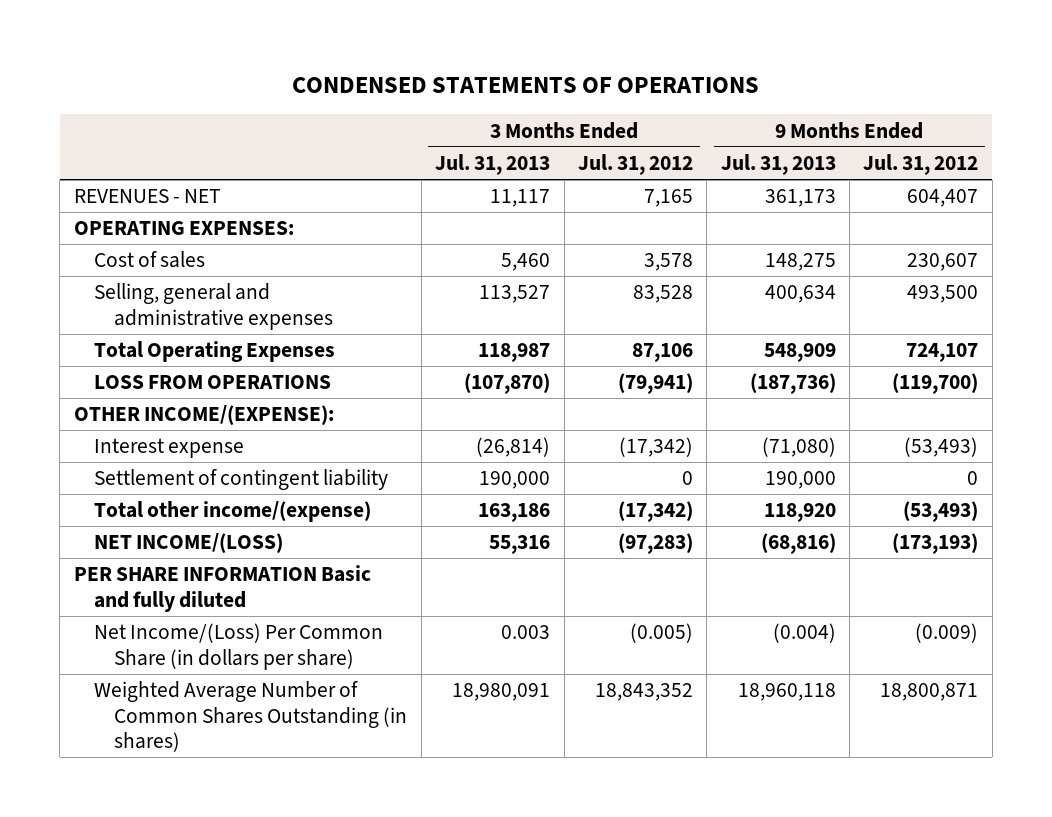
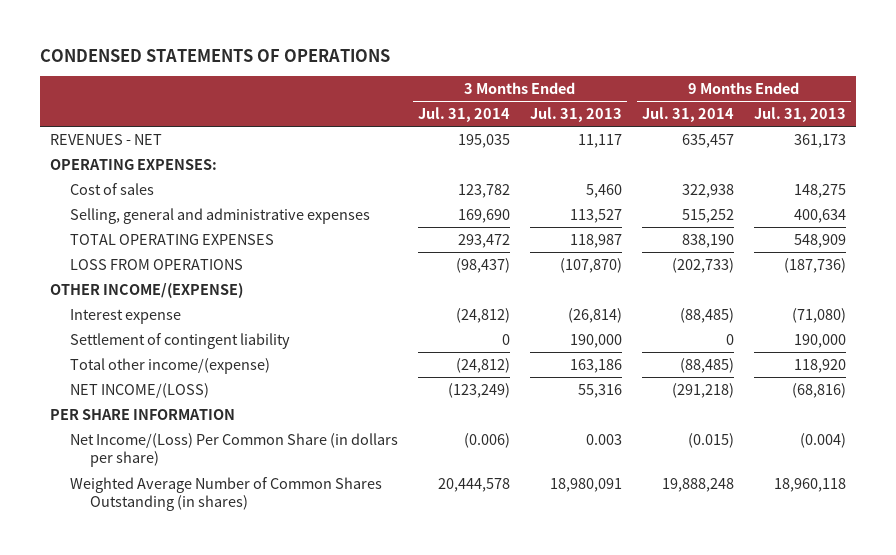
[577,154,693,176] Jul. 31, 2012 -> none
[863,154,979,176] Jul. 31, 2012 -> none
none -> [417,106,510,122] Jul. 31, 2014
none -> [641,106,734,122] Jul. 31, 2014
[94,341,336,363] Total Operating Expenses -> [69,233,274,245] TOTAL OPERATING EXPENSES
[73,405,334,426] OTHER INCOME/(EXPENSE): -> [49,282,243,298] OTHER INCOME/(EXPENSE)
[73,565,371,612] PER SHARE INFORMATION Basic and fully diluted -> [49,408,235,420] PER SHARE INFORMATION

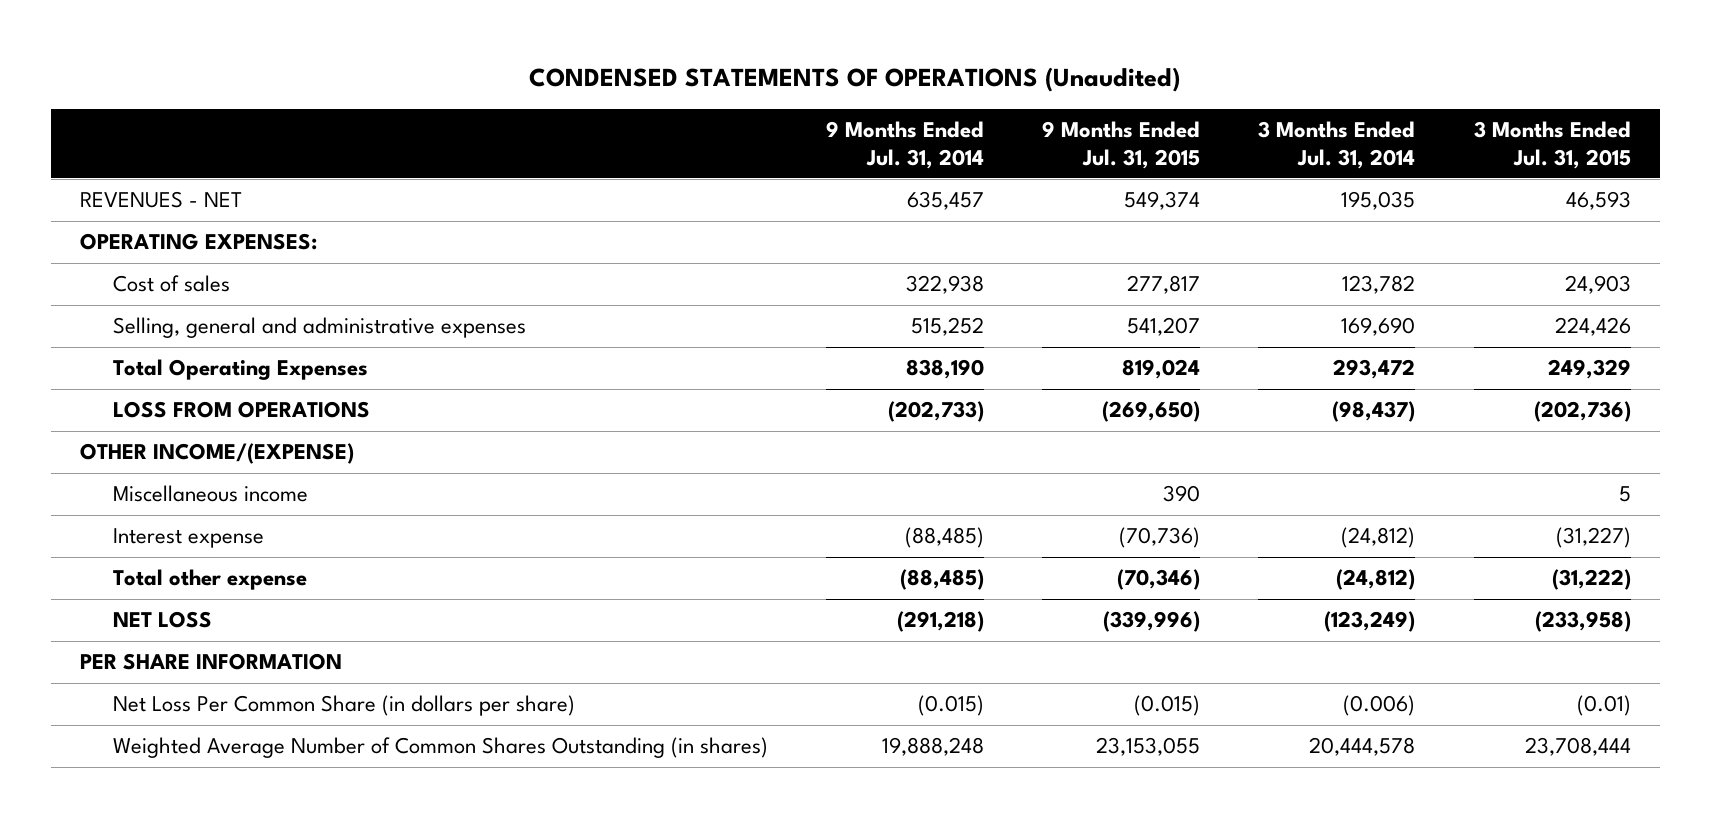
[39,48,390,62] CONDENSED STATEMENTS OF OPERATIONS -> [529,67,1181,93] CONDENSED STATEMENTS OF OPERATIONS (Unaudited)
[529,106,622,122] Jul. 31, 2013 -> none
[754,106,847,122] Jul. 31, 2013 -> none
none -> [1042,120,1201,169] 9 Months Ended Jul. 31, 2015
none -> [1473,120,1631,169] 3 Months Ended Jul. 31, 2015
[69,233,274,245] TOTAL OPERATING EXPENSES -> [113,359,369,381] Total Operating Expenses
none -> [113,485,309,503] Miscellaneous income
[69,332,290,349] Settlement of contingent liability -> none
[69,357,270,374] Total other income/(expense) -> [113,569,308,591] Total other expense
[69,382,209,398] NET INCOME/(LOSS) -> [113,611,213,629] NET LOSS
[69,432,398,468] Net Income/(Loss) Per Common Share (in dollars per share) -> [113,695,576,717] Net Loss Per Common Share (in dollars per share)

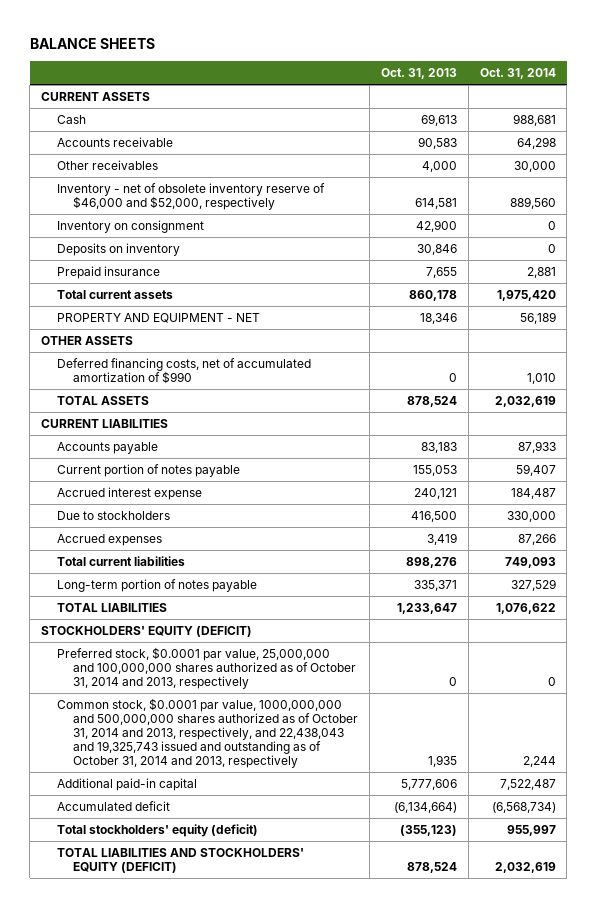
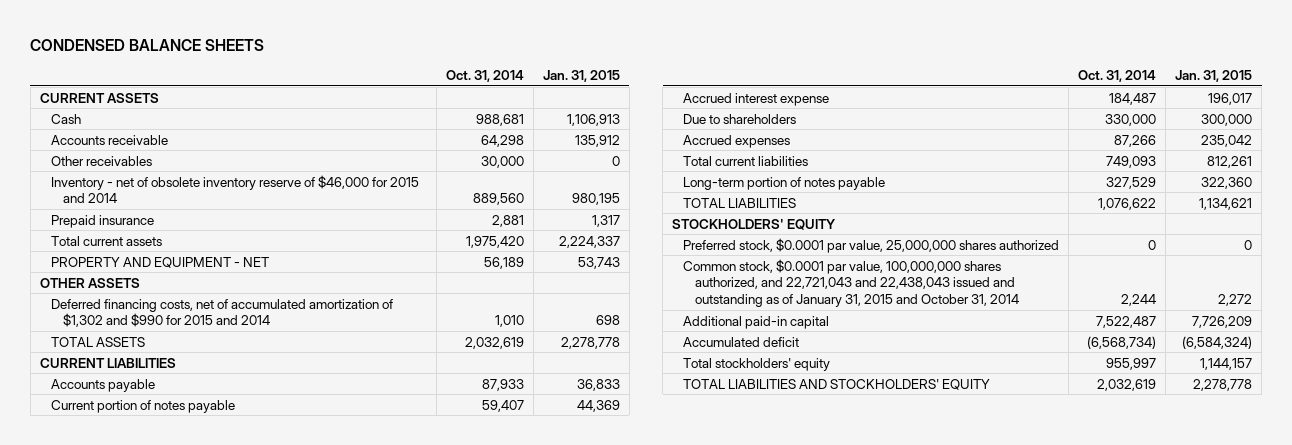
[29,37,155,49] BALANCE SHEETS -> [30,39,265,52] CONDENSED BALANCE SHEETS
[380,68,457,80] Oct. 31, 2013 -> none
none -> [542,70,620,83] Jan. 31, 2015
[57,220,205,234] Inventory on consignment -> none
[57,243,181,257] Deposits on inventory -> none
[57,183,326,211] Inventory - net of obsolete inventory reserve of $46,000 and $52,000, respectively -> [51,174,420,204] Inventory - net of obsolete inventory reserve of $46,000 for 2015 and 2014
[57,358,312,385] Deferred financing costs, net of accumulated amortization of $990 -> [51,298,394,328] Deferred financing costs, net of accumulated amortization of $1,302 and $990 for 2015 and 2014
[57,511,171,521] Due to stockholders -> [683,113,797,124] Due to shareholders
[41,626,253,638] STOCKHOLDERS' EQUITY (DEFICIT) -> [672,218,837,230] STOCKHOLDERS' EQUITY
[57,647,356,690] Preferred stock, $0.0001 par value, 25,000,000 and 100,000,000 shares authorized as of October 31, 2014 and 2013, respectively -> [683,237,1060,253] Preferred stock, $0.0001 par value, 25,000,000 shares authorized
[57,698,358,769] Common stock, $0.0001 par value, 1000,000,000 and 500,000,000 shares authorized as of October 31, 2014 and 2013, respectively, and 22,438,043 and 19,325,743 issued and outstanding as of October 31, 2014 and 2013, respectively -> [683,258,1019,307] Common stock, $0.0001 par value, 100,000,000 shares authorized, and 22,721,043 and 22,438,043 issued and outstanding as of January 31, 2015 and October 31, 2014
[57,824,259,838] Total stockholders' equity (deficit) -> [683,357,831,371] Total stockholders' equity
[57,848,305,874] TOTAL LIABILITIES AND STOCKHOLDERS' EQUITY (DEFICIT) -> [683,378,991,390] TOTAL LIABILITIES AND STOCKHOLDERS' EQUITY

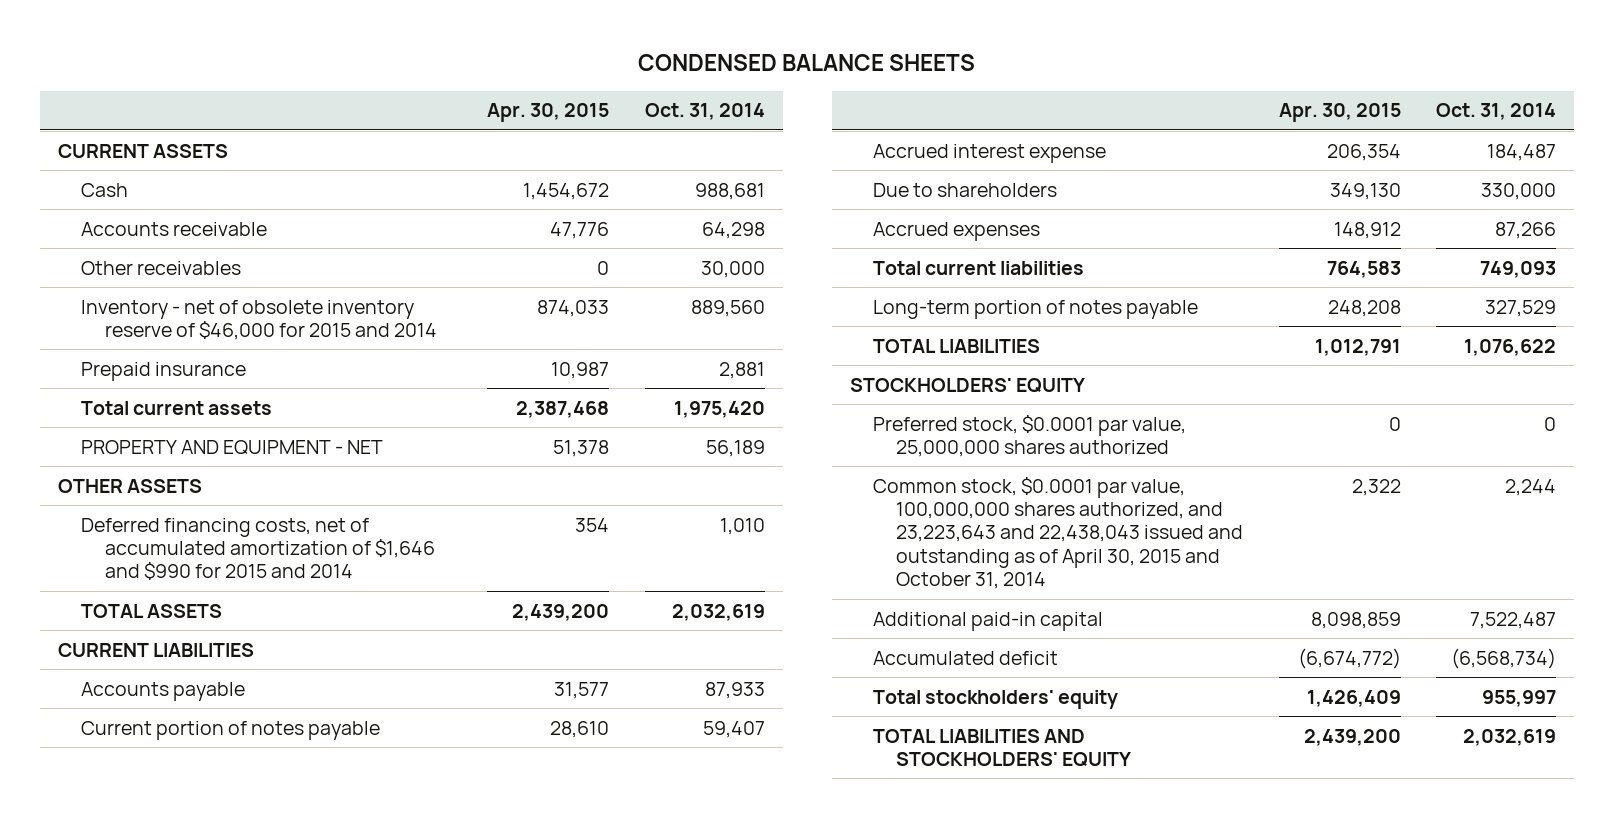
[542,70,620,83] Jan. 31, 2015 -> none
none -> [487,103,610,123] Apr. 30, 2015
[51,298,394,328] Deferred financing costs, net of accumulated amortization of $1,302 and $990 for 2015 and 2014 -> [81,517,435,581] Deferred financing costs, net of accumulated amortization of $1,646 and $990 for 2015 and 2014
[683,258,1019,307] Common stock, $0.0001 par value, 100,000,000 shares authorized, and 22,721,043 and 22,438,043 issued and outstanding as of January 31, 2015 and October 31, 2014 -> [872,476,1244,590] Common stock, $0.0001 par value, 100,000,000 shares authorized, and 23,223,643 and 22,438,043 issued and outstanding as of April 30, 2015 and October 31, 2014

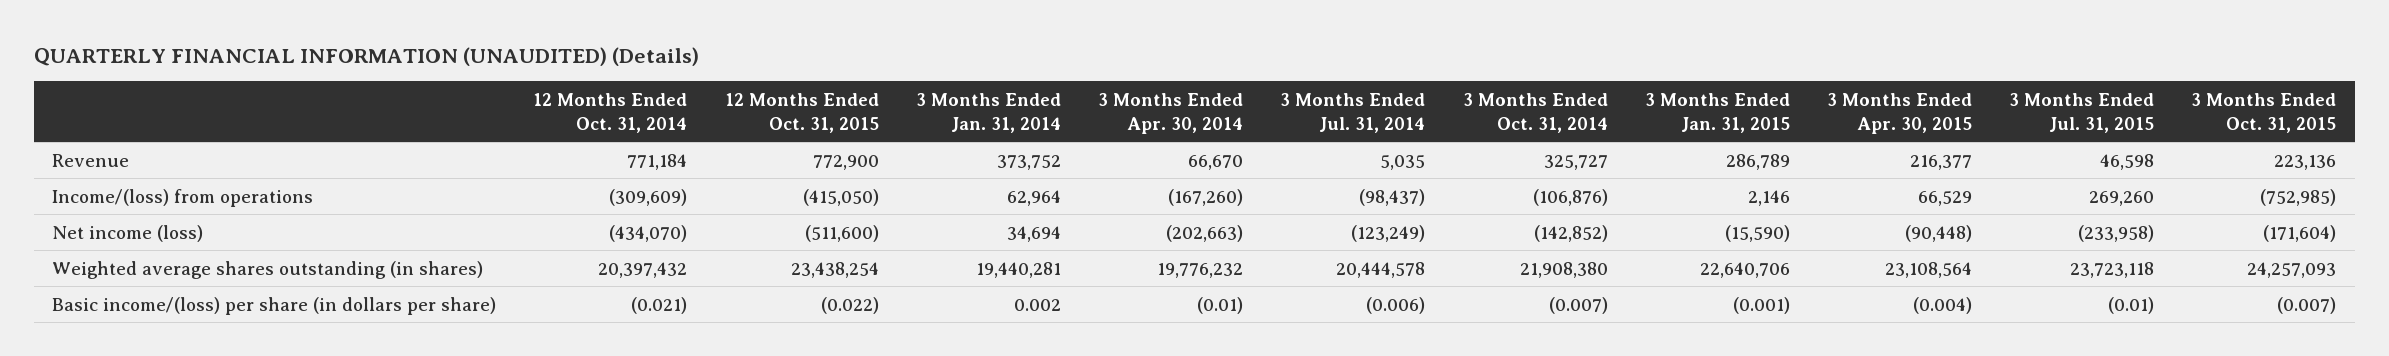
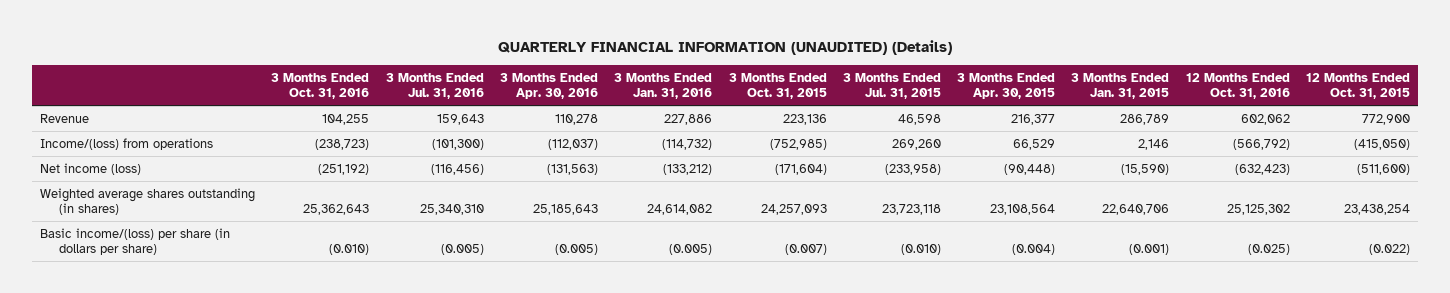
[533,92,688,133] 12 Months Ended Oct. 31, 2014 -> none
[915,92,1061,133] 3 Months Ended Jan. 31, 2014 -> none
[1098,92,1244,134] 3 Months Ended Apr. 30, 2014 -> none
[1280,92,1426,133] 3 Months Ended Jul. 31, 2014 -> none
[1462,92,1608,133] 3 Months Ended Oct. 31, 2014 -> none
none -> [271,72,370,100] 3 Months Ended Oct. 31, 2016
none -> [385,72,484,100] 3 Months Ended Jul. 31, 2016
none -> [499,72,598,100] 3 Months Ended Apr. 30, 2016
none -> [614,72,713,100] 3 Months Ended Jan. 31, 2016
none -> [1185,72,1290,100] 12 Months Ended Oct. 31, 2016
[2108,296,2155,314] (0.01) -> [900,244,941,256] (0.010)

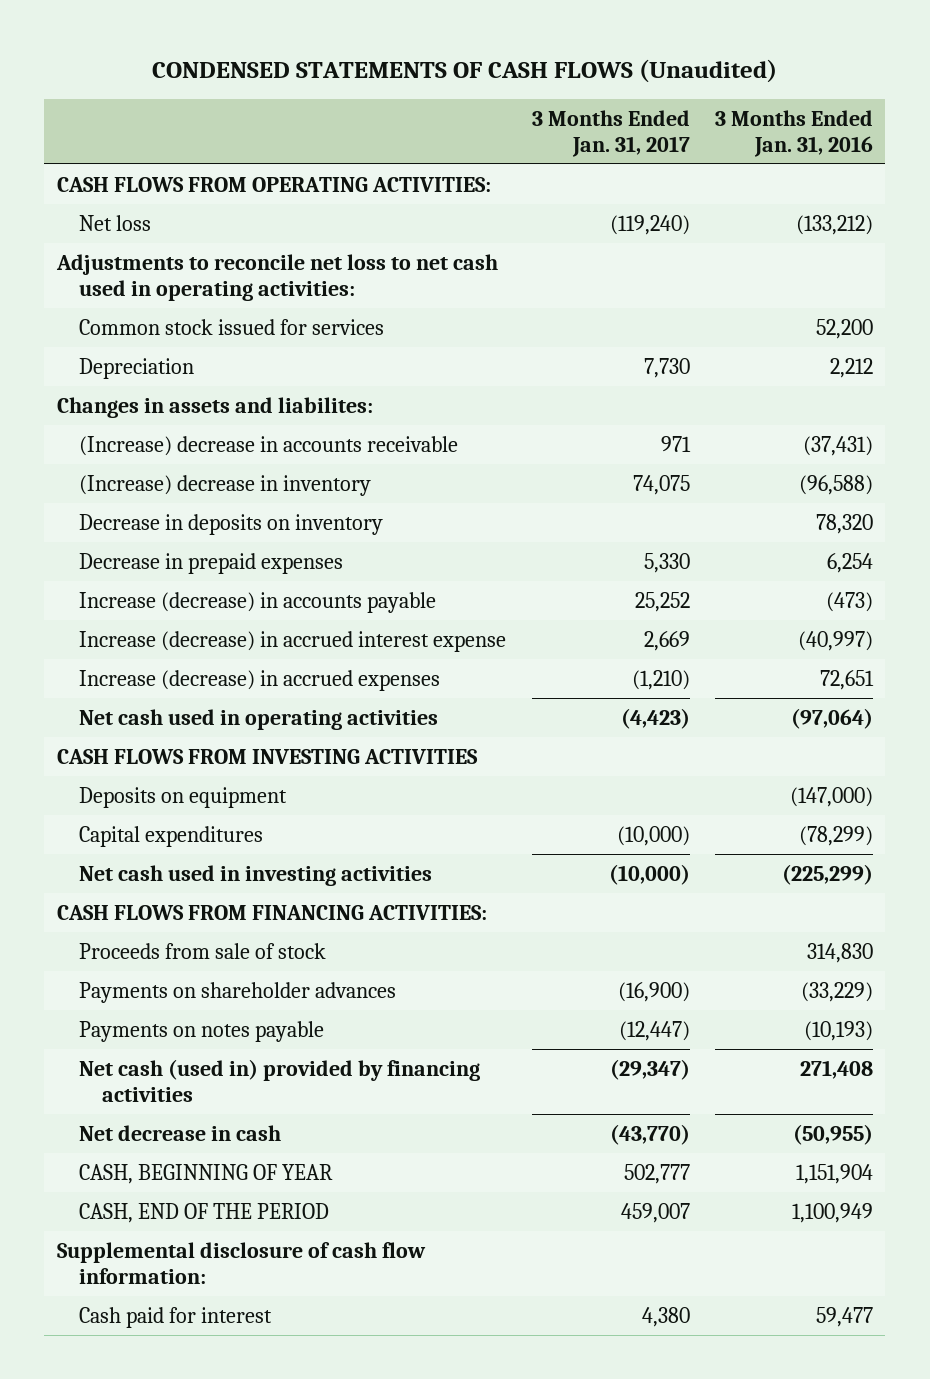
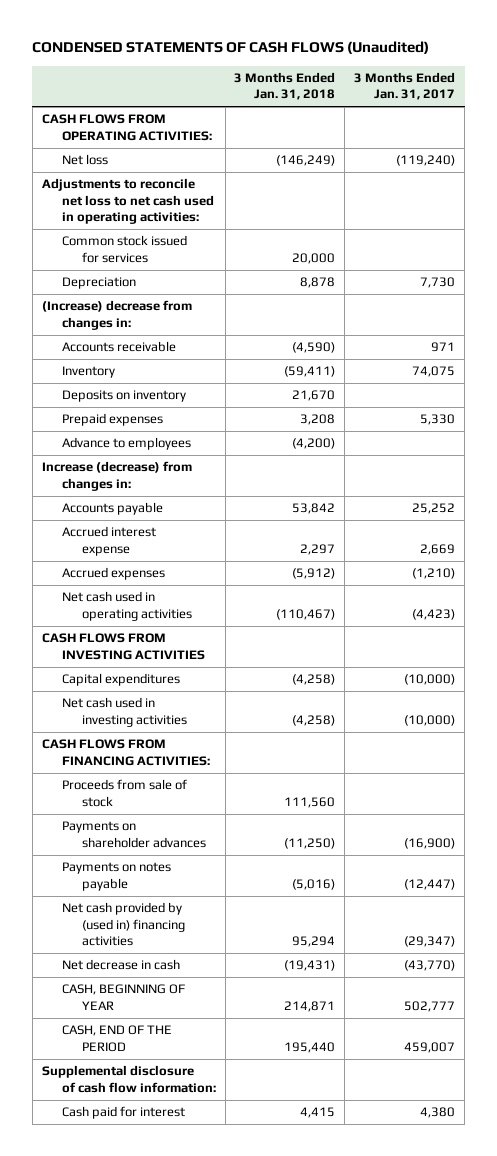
[714,109,873,157] 3 Months Ended Jan. 31, 2016 -> none
none -> [234,71,336,101] 3 Months Ended Jan. 31, 2018
[56,396,373,418] Changes in assets and liabilites: -> none
none -> [41,300,192,330] (Increase) decrease from changes in:
[79,435,459,456] (Increase) decrease in accounts receivable -> [61,341,176,353] Accounts receivable
[79,474,372,496] (Increase) decrease in inventory -> [61,366,115,379] Inventory
[79,513,384,535] Decrease in deposits on inventory -> [61,390,186,403] Deposits on inventory
[79,552,344,574] Decrease in prepaid expenses -> [61,413,163,427] Prepaid expenses
none -> [61,437,191,451] Advance to employees
none -> [41,461,192,491] Increase (decrease) from changes in:
[79,591,437,613] Increase (decrease) in accounts payable -> [61,502,163,516] Accounts payable
[79,630,507,652] Increase (decrease) in accrued interest expense -> [61,526,156,556] Accrued interest expense
[79,669,441,691] Increase (decrease) in accrued expenses -> [61,567,165,581] Accrued expenses
[79,786,288,808] Deposits on equipment -> none
[79,1058,481,1102] Net cash (used in) provided by financing activities -> [61,902,185,946] Net cash provided by (used in) financing activities

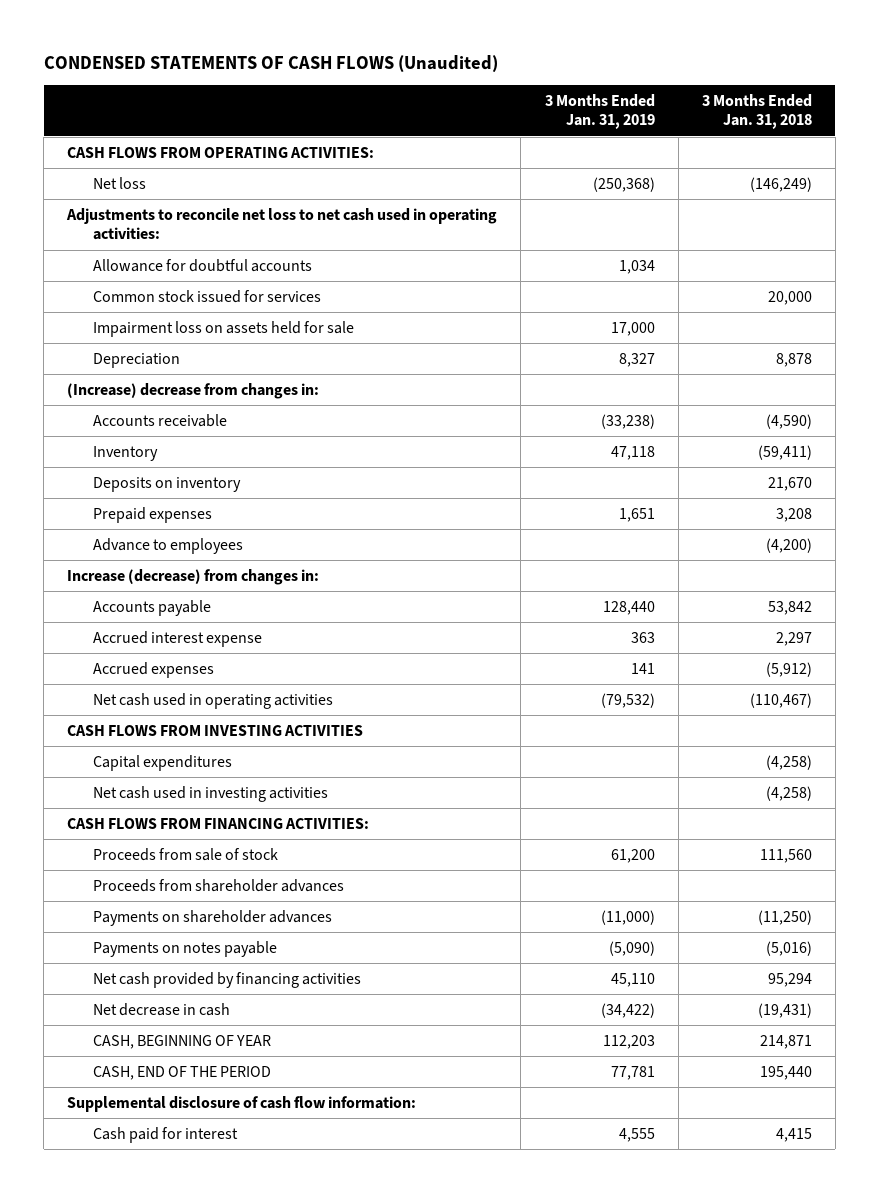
[354,71,456,101] 3 Months Ended Jan. 31, 2017 -> none
none -> [544,93,655,130] 3 Months Ended Jan. 31, 2019
none -> [92,258,312,272] Allowance for doubtful accounts
none -> [92,320,354,337] Impairment loss on assets held for sale
none -> [92,878,344,892] Proceeds from shareholder advances
[61,902,185,946] Net cash provided by (used in) financing activities -> [92,971,361,988] Net cash provided by financing activities

